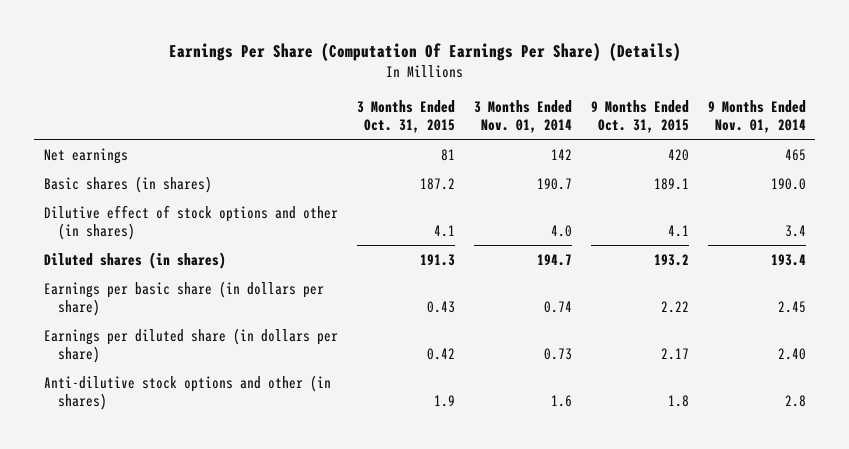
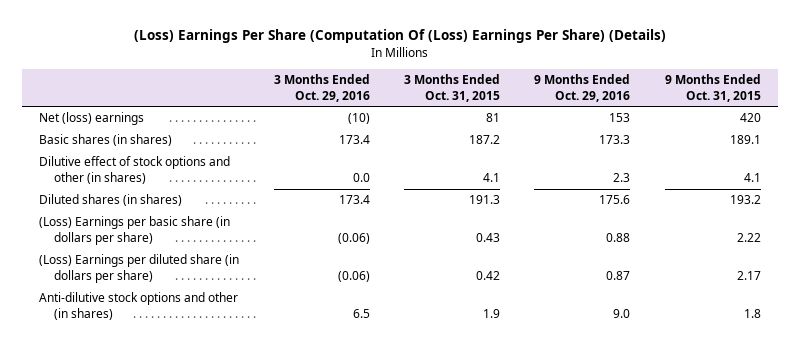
[168,43,681,62] Earnings Per Share (Computation Of Earnings Per Share) (Details) -> [133,29,666,44] (Loss) Earnings Per Share (Computation Of (Loss) Earnings Per Share) (Details)
[473,100,572,133] 3 Months Ended Nov. 01, 2014 -> none
[707,100,806,133] 9 Months Ended Nov. 01, 2014 -> none
none -> [273,74,370,102] 3 Months Ended Oct. 29, 2016
none -> [534,74,631,102] 9 Months Ended Oct. 29, 2016
[43,147,128,164] Net earnings -> [39,112,145,126] Net (loss) earnings
[43,280,324,316] Earnings per basic share (in dollars per share) -> [39,216,231,245] (Loss) Earnings per basic share (in dollars per share)
[43,327,338,363] Earnings per diluted share (in dollars per share) -> [39,254,240,283] (Loss) Earnings per diluted share (in dollars per share)

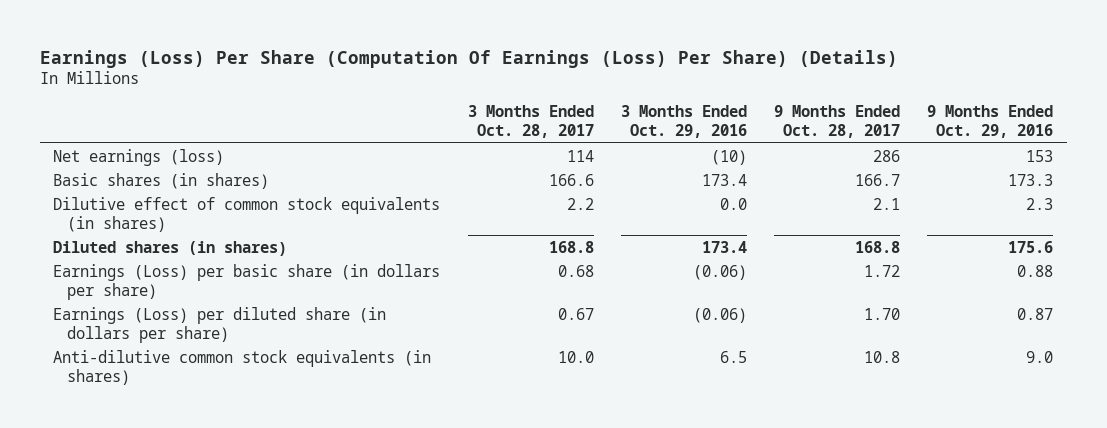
[133,29,666,44] (Loss) Earnings Per Share (Computation Of (Loss) Earnings Per Share) (Details) -> [39,49,898,68] Earnings (Loss) Per Share (Computation Of Earnings (Loss) Per Share) (Details)
[403,74,500,102] 3 Months Ended Oct. 31, 2015 -> none
[664,74,761,102] 9 Months Ended Oct. 31, 2015 -> none
none -> [467,104,594,139] 3 Months Ended Oct. 28, 2017
none -> [774,104,901,139] 9 Months Ended Oct. 28, 2017
[39,112,145,126] Net (loss) earnings -> [53,148,225,166] Net earnings (loss)
[39,156,231,184] Dilutive effect of stock options and other (in shares) -> [53,196,441,232] Dilutive effect of common stock equivalents (in shares)
[39,216,231,245] (Loss) Earnings per basic share (in dollars per share) -> [53,263,441,300] Earnings (Loss) per basic share (in dollars per share)
[39,254,240,283] (Loss) Earnings per diluted share (in dollars per share) -> [53,306,387,343] Earnings (Loss) per diluted share (in dollars per share)
[39,292,239,320] Anti-dilutive stock options and other (in shares) -> [53,349,432,385] Anti-dilutive common stock equivalents (in shares)

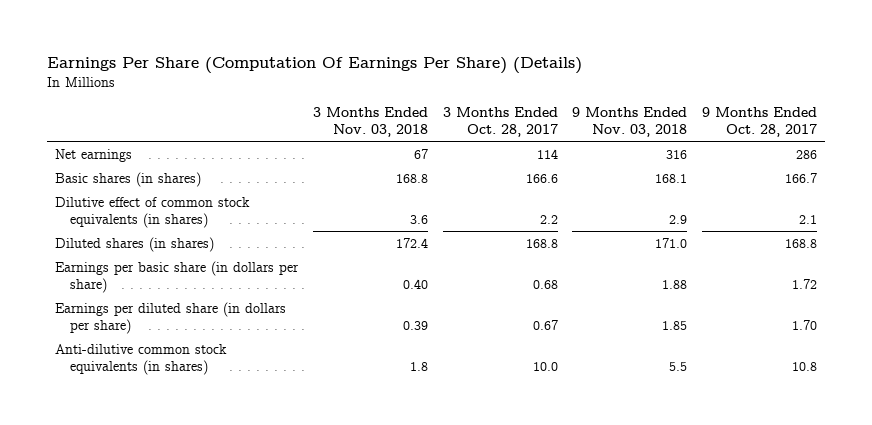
[39,49,898,68] Earnings (Loss) Per Share (Computation Of Earnings (Loss) Per Share) (Details) -> [47,57,583,75] Earnings Per Share (Computation Of Earnings Per Share) (Details)
[620,104,747,139] 3 Months Ended Oct. 29, 2016 -> none
[927,104,1054,139] 9 Months Ended Oct. 29, 2016 -> none
none -> [312,107,428,138] 3 Months Ended Nov. 03, 2018
none -> [572,107,688,138] 9 Months Ended Nov. 03, 2018
[53,148,225,166] Net earnings (loss) -> [54,148,132,162] Net earnings
[53,263,441,300] Earnings (Loss) per basic share (in dollars per share) -> [54,260,299,293] Earnings per basic share (in dollars per share)
[53,306,387,343] Earnings (Loss) per diluted share (in dollars per share) -> [54,301,286,334] Earnings per diluted share (in dollars per share)

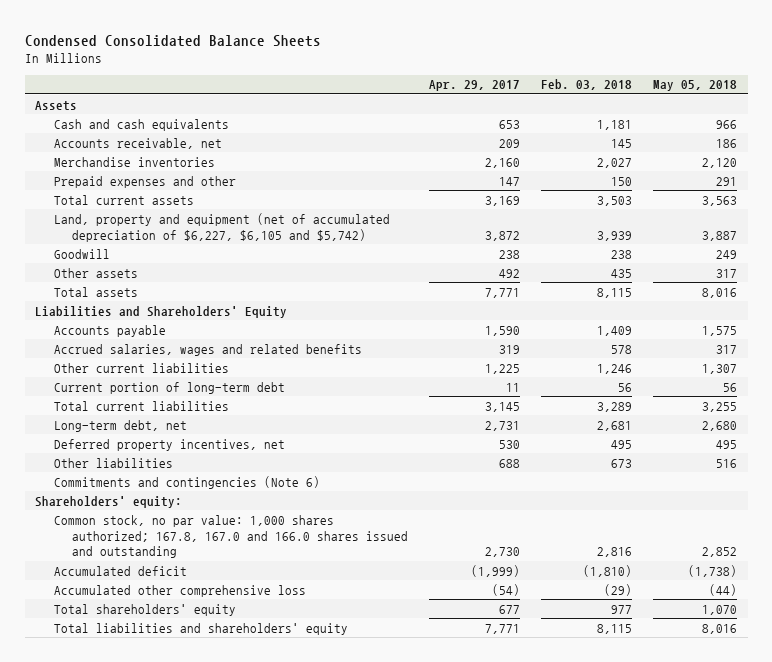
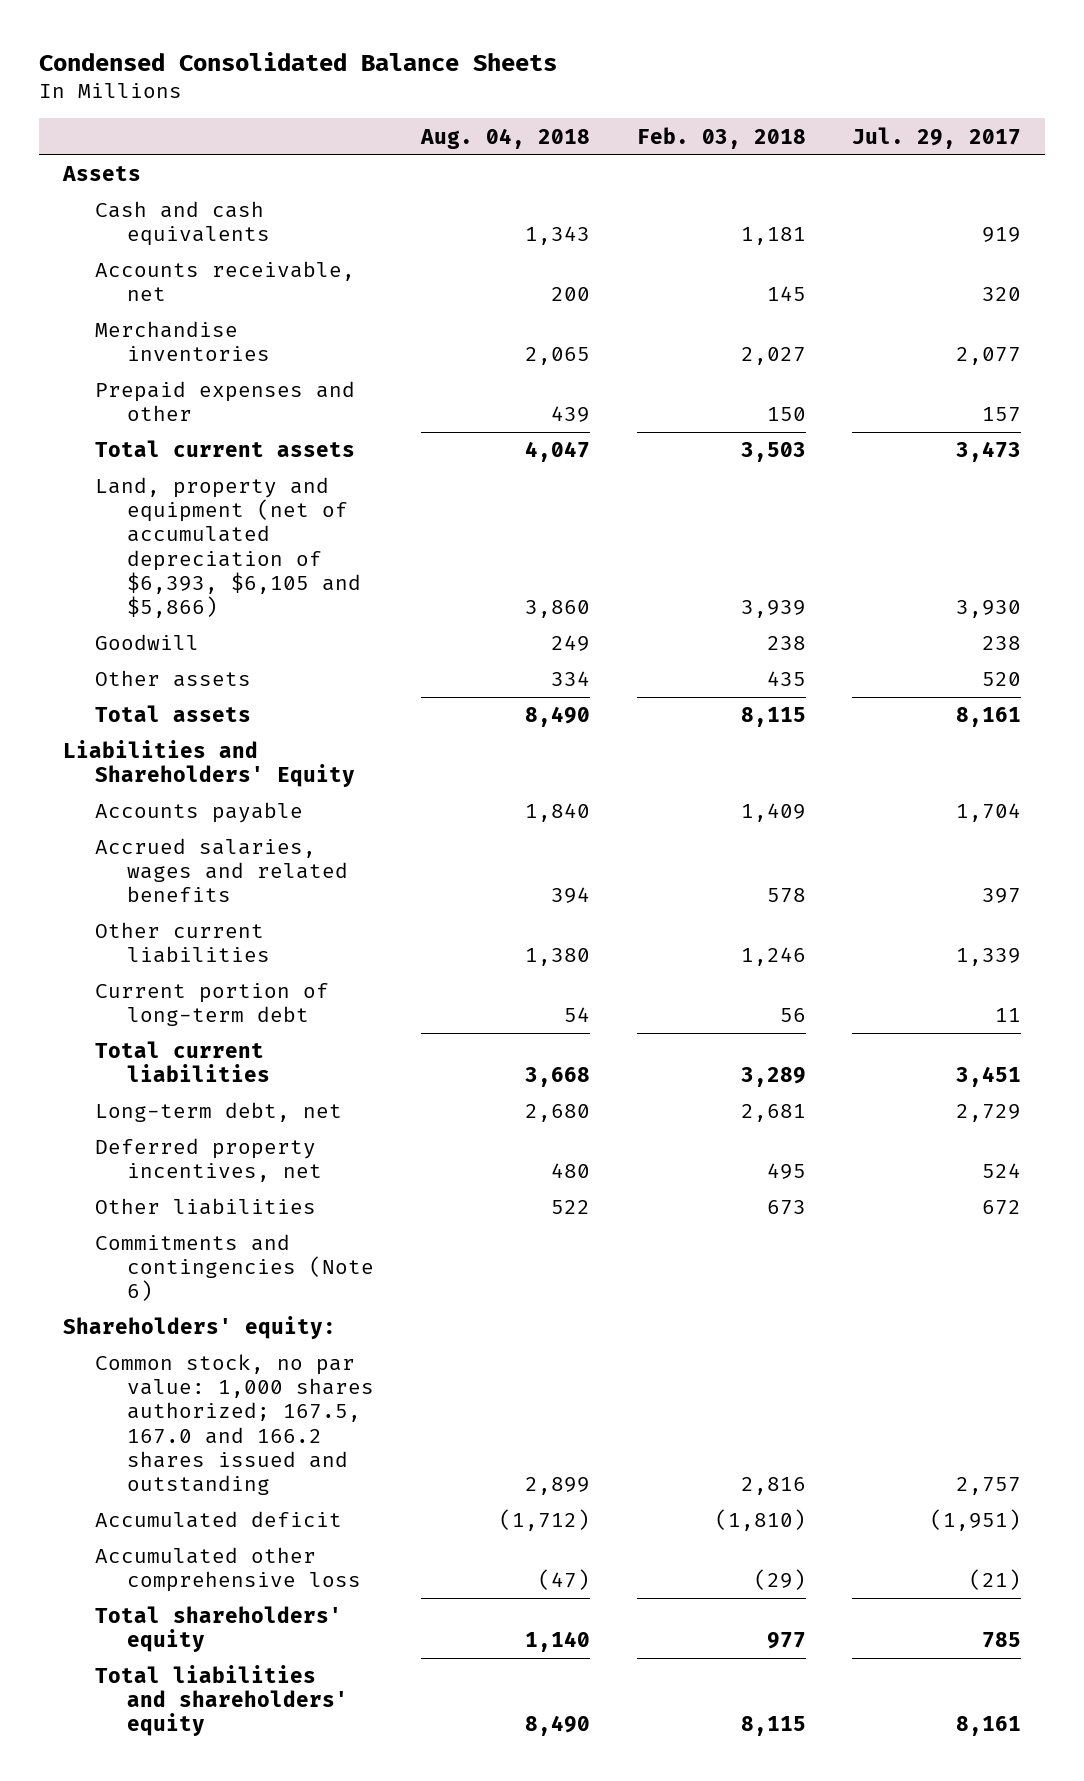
[429,80,521,92] Apr. 29, 2017 -> none
[653,80,738,92] May 05, 2018 -> none
none -> [419,127,590,149] Aug. 04, 2018
none -> [852,126,1022,149] Jul. 29, 2017
[53,212,390,242] Land, property and equipment (net of accumulated depreciation of $6,227, $6,105 and $5,742) -> [94,477,361,618] Land, property and equipment (net of accumulated depreciation of $6,393, $6,105 and $5,866)
[53,514,409,559] Common stock, no par value: 1,000 shares authorized; 167.8, 167.0 and 166.0 shares issued and outstanding -> [94,1354,374,1495] Common stock, no par value: 1,000 shares authorized; 167.5, 167.0 and 166.2 shares issued and outstanding

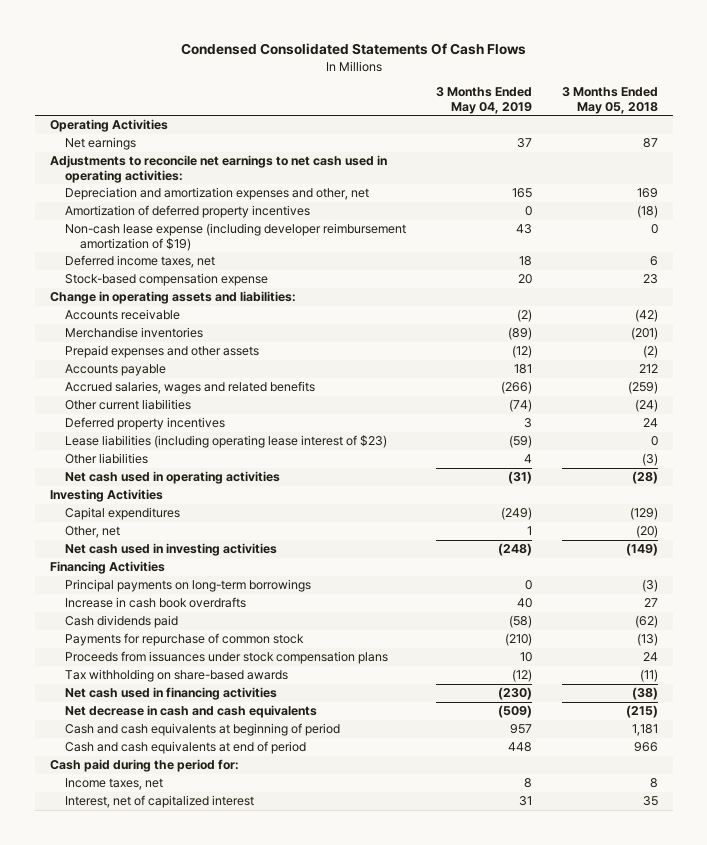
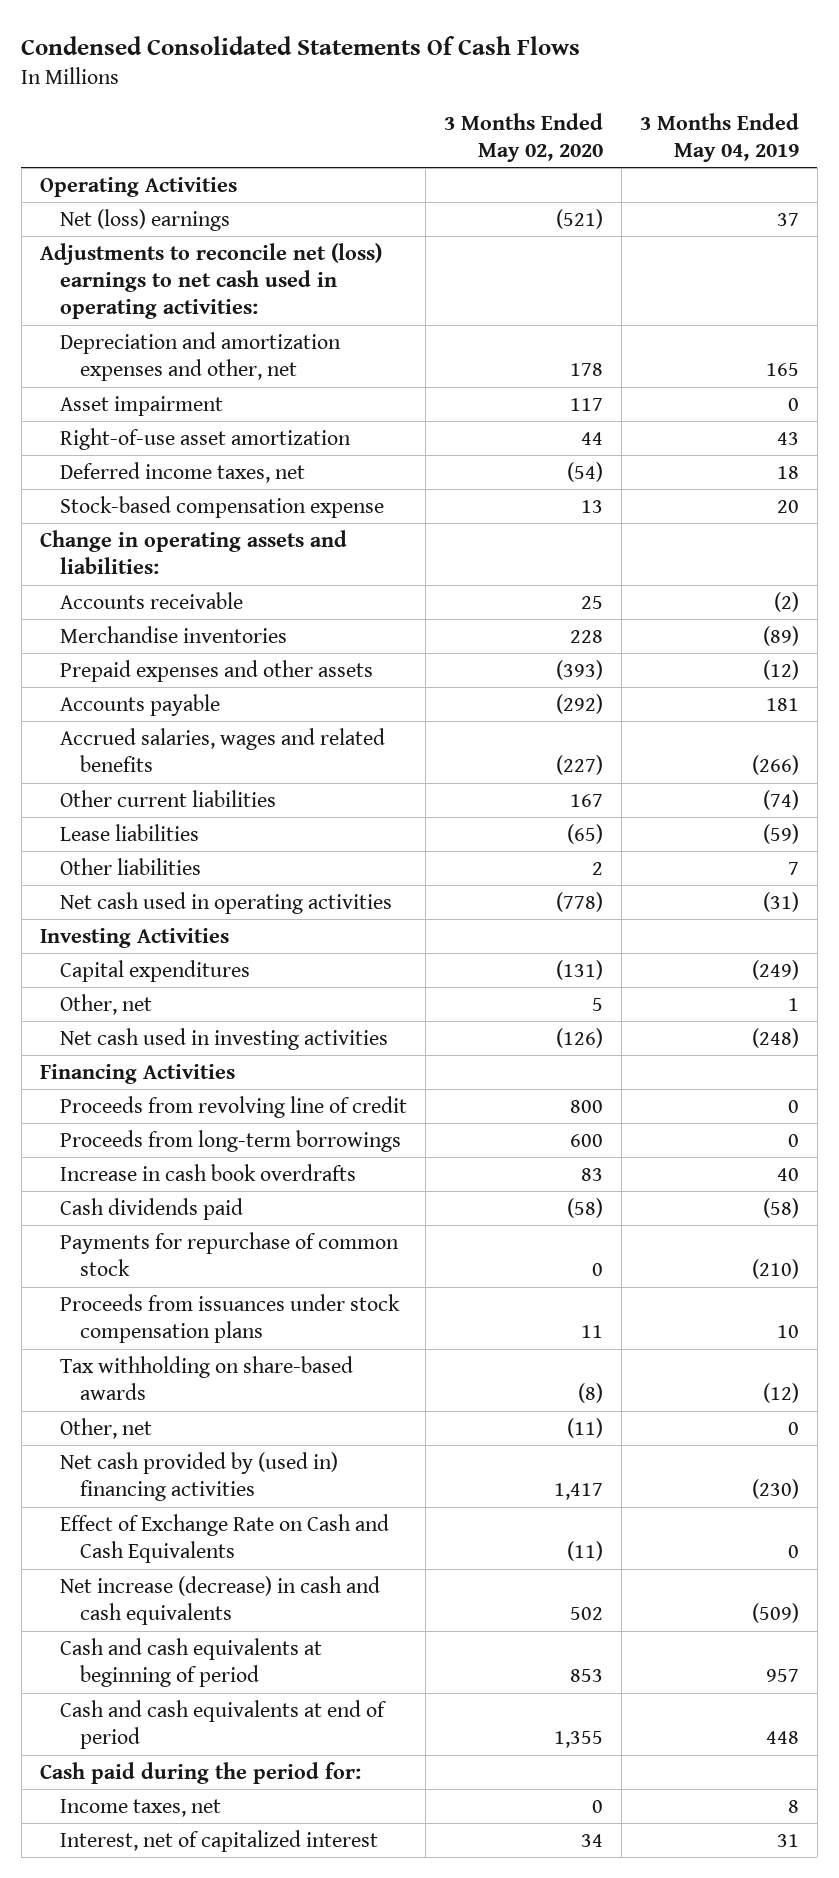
[561,87,658,114] 3 Months Ended May 05, 2018 -> none
none -> [443,112,603,162] 3 Months Ended May 02, 2020
[64,137,136,151] Net earnings -> [60,208,231,231] Net (loss) earnings
[49,155,387,183] Adjustments to reconcile net earnings to net cash used in operating activities: -> [39,242,382,320] Adjustments to reconcile net (loss) earnings to net cash used in operating activities:
[64,205,310,219] Amortization of deferred property incentives -> none
none -> [60,395,224,416] Asset impairment
[64,223,406,251] Non-cash lease expense (including developer reimbursement amortization of $19) -> [60,427,352,450] Right-of-use asset amortization
[64,417,225,431] Deferred property incentives -> none
[64,435,387,449] Lease liabilities (including operating lease interest of $23) -> [60,823,200,841] Lease liabilities
[523,454,532,464] 4 -> [787,861,799,875] 7
[64,579,311,593] Principal payments on long-term borrowings -> none
none -> [60,1095,408,1118] Proceeds from revolving line of credit
none -> [60,1129,402,1152] Proceeds from long-term borrowings
none -> [60,1417,153,1439] Other, net
[64,687,277,701] Net cash used in financing activities -> [60,1451,339,1502] Net cash provided by (used in) financing activities
none -> [60,1513,390,1564] Effect of Exchange Rate on Cash and Cash Equivalents
[64,705,317,719] Net decrease in cash and cash equivalents -> [60,1575,381,1626] Net increase (decrease) in cash and cash equivalents

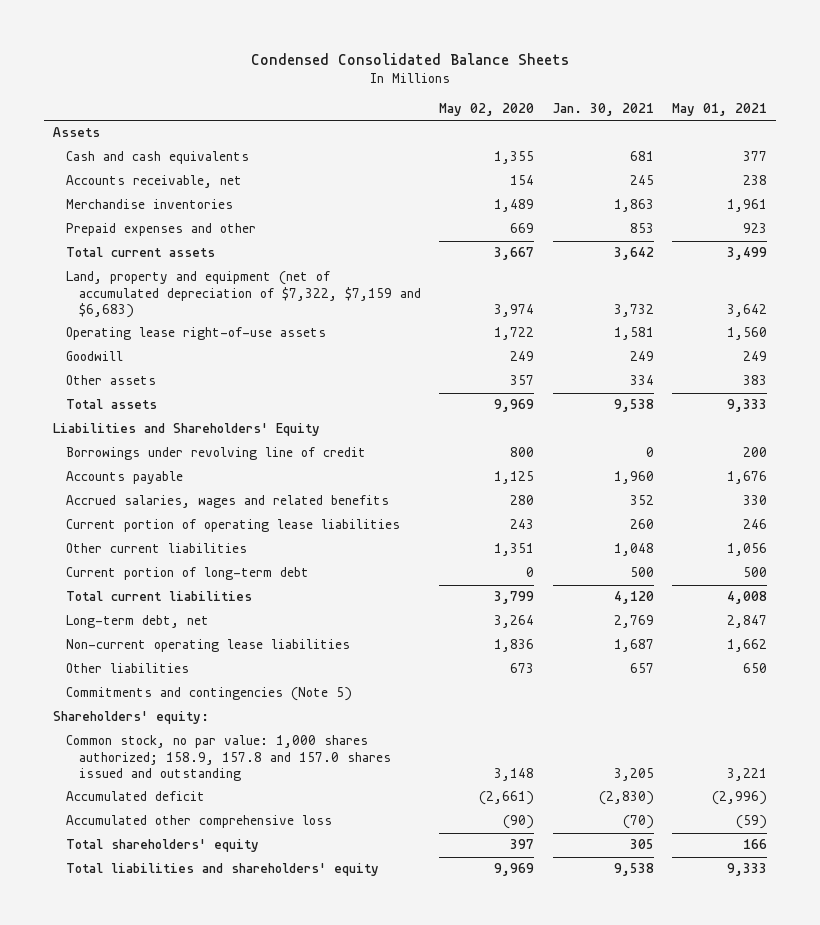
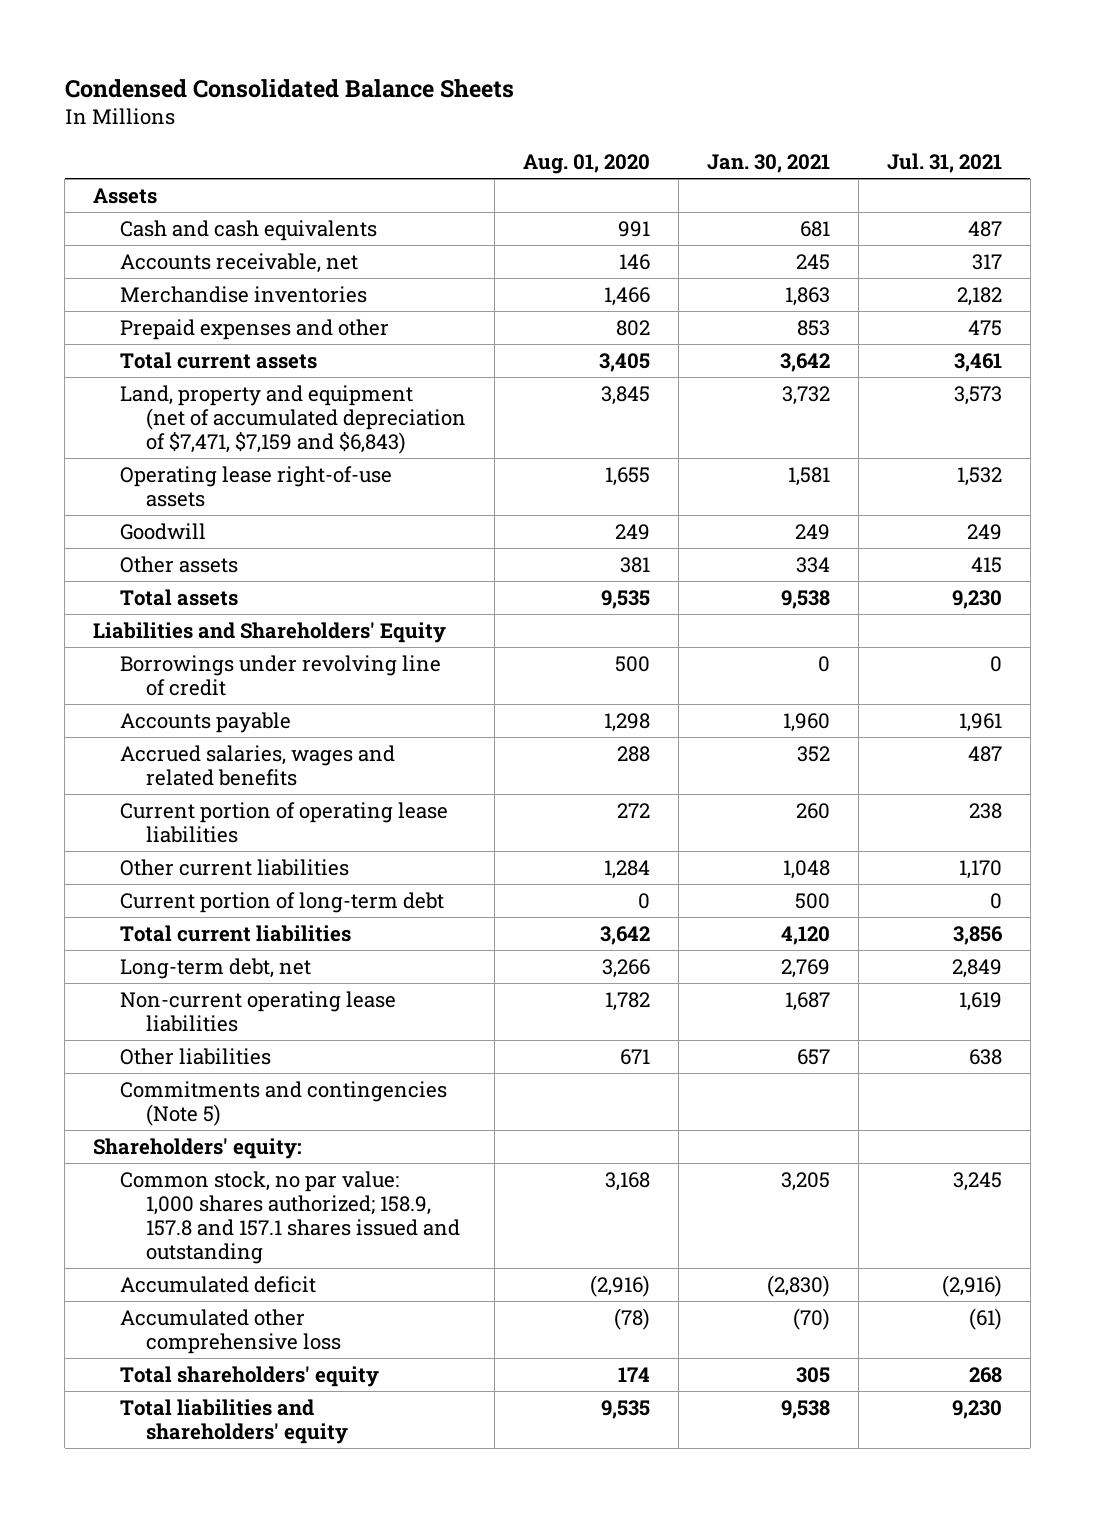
[439,103,535,117] May 02, 2020 -> none
[671,103,767,117] May 01, 2021 -> none
none -> [522,153,650,174] Aug. 01, 2020
none -> [886,152,1002,173] Jul. 31, 2021
[65,271,421,318] Land, property and equipment (net of accumulated depreciation of $7,322, $7,159 and $6,683) -> [119,384,466,455] Land, property and equipment (net of accumulated depreciation of $7,471, $7,159 and $6,843)
[65,735,391,781] Common stock, no par value: 1,000 shares authorized; 158.9, 157.8 and 157.0 shares issued and outstanding -> [119,1170,460,1265] Common stock, no par value: 1,000 shares authorized; 158.9, 157.8 and 157.1 shares issued and outstanding

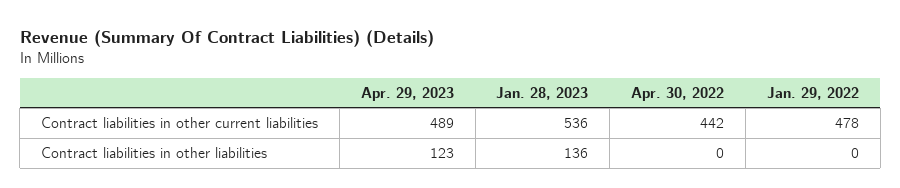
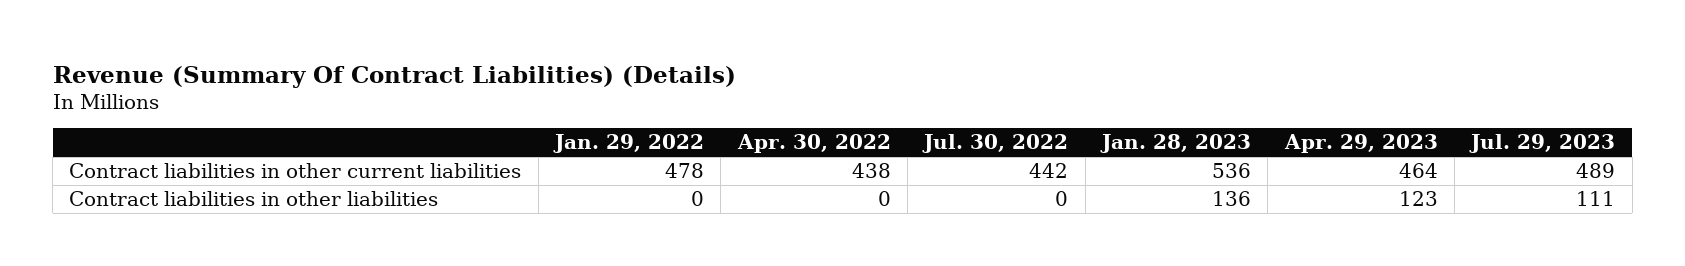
none -> [922,134,1069,154] Jul. 30, 2022
none -> [1469,134,1616,154] Jul. 29, 2023
[429,117,454,128] 489 -> [1398,163,1438,179] 464
[700,117,725,128] 442 -> [851,163,891,179] 438

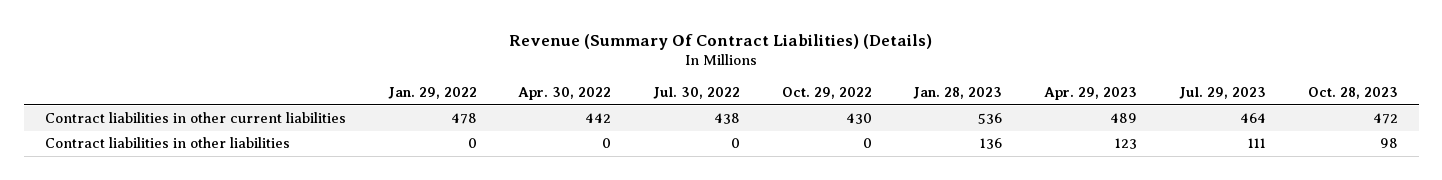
none -> [781,87,872,100] Oct. 29, 2022
none -> [1307,87,1398,100] Oct. 28, 2023
[851,163,891,179] 438 -> [585,113,612,124] 442
[1029,163,1069,179] 442 -> [713,113,740,125] 438
[1398,163,1438,179] 464 -> [1110,113,1138,124] 489
[1576,163,1616,179] 489 -> [1239,113,1266,124] 464

